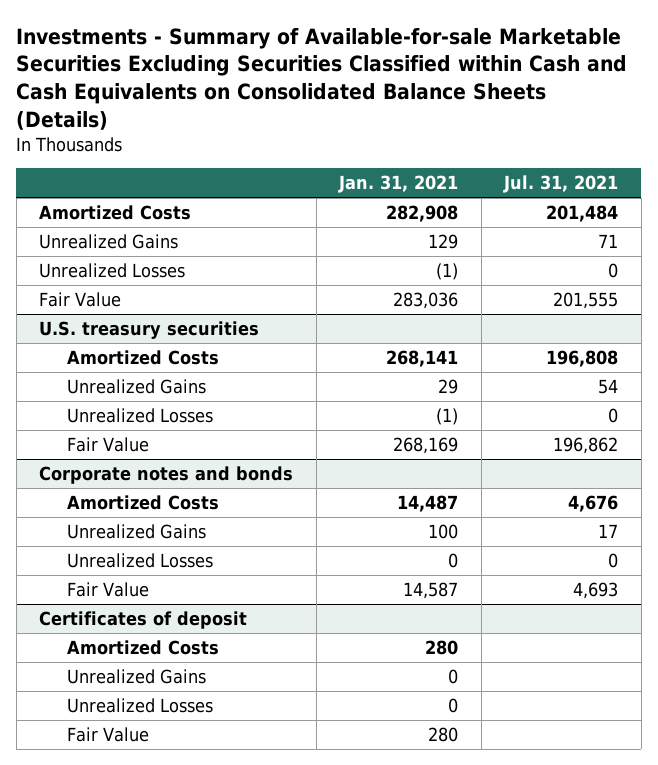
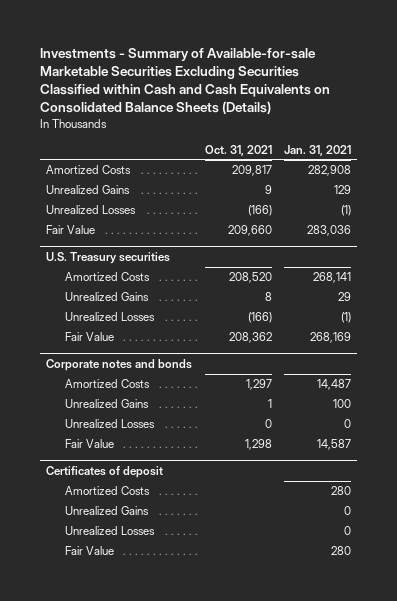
[503,175,619,194] Jul. 31, 2021 -> none
none -> [204,144,272,156] Oct. 31, 2021
[39,321,260,340] U.S. treasury securities -> [46,252,171,265] U.S. Treasury securities

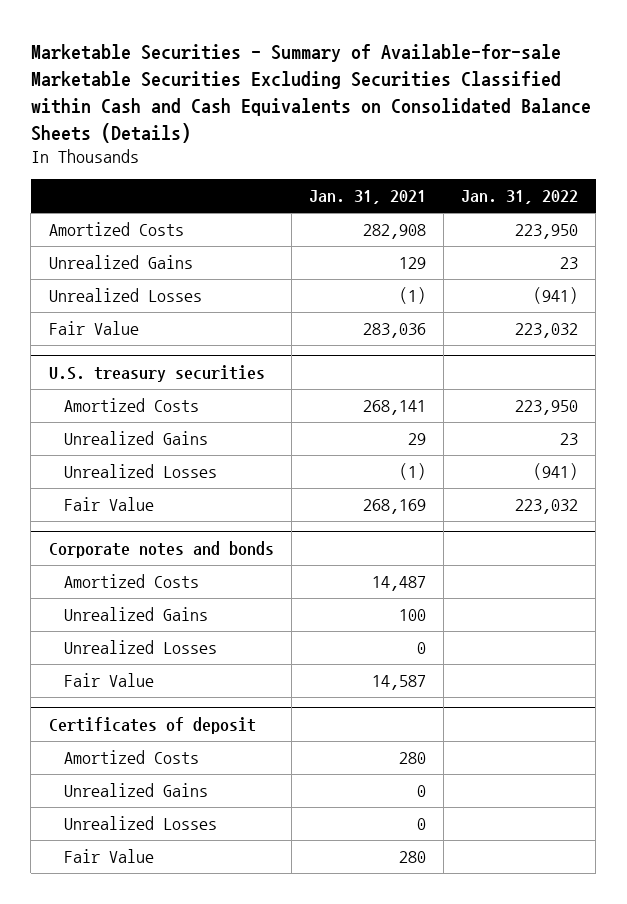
[39,47,330,115] Investments - Summary of Available-for-sale Marketable Securities Excluding Securities Classified within Cash and Cash Equivalents on Consolidated Balance Sheets (Details) -> [30,43,591,143] Marketable Securities - Summary of Available-for-sale Marketable Securities Excluding Securities Classified within Cash and Cash Equivalents on Consolidated Balance Sheets (Details)
[204,144,272,156] Oct. 31, 2021 -> none
none -> [460,190,578,205] Jan. 31, 2022
[46,252,171,265] U.S. Treasury securities -> [48,365,265,383] U.S. treasury securities

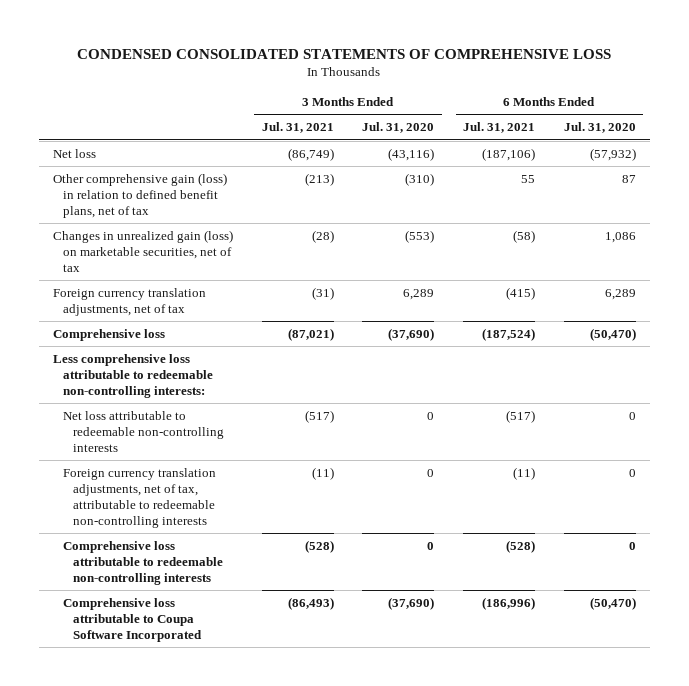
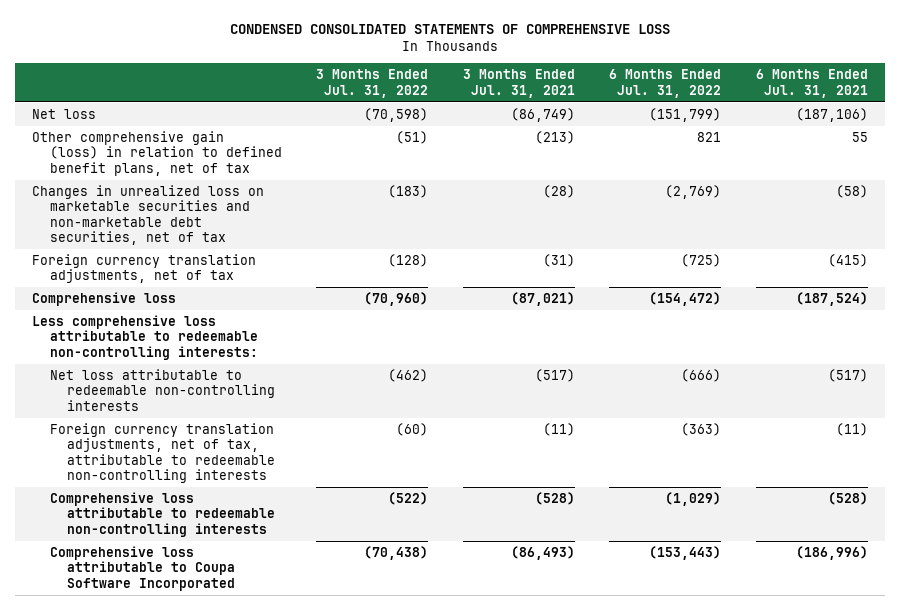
[362,122,435,134] Jul. 31, 2020 -> none
[563,122,636,134] Jul. 31, 2020 -> none
none -> [316,69,429,98] 3 Months Ended Jul. 31, 2022
none -> [609,69,722,98] 6 Months Ended Jul. 31, 2022
[52,229,233,272] Changes in unrealized gain (loss) on marketable securities, net of tax -> [32,184,265,246] Changes in unrealized loss on marketable securities and non-marketable debt securities, net of tax

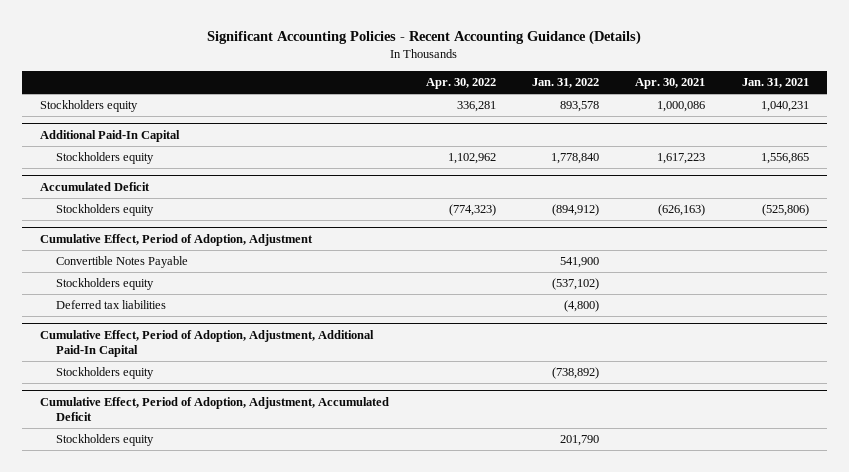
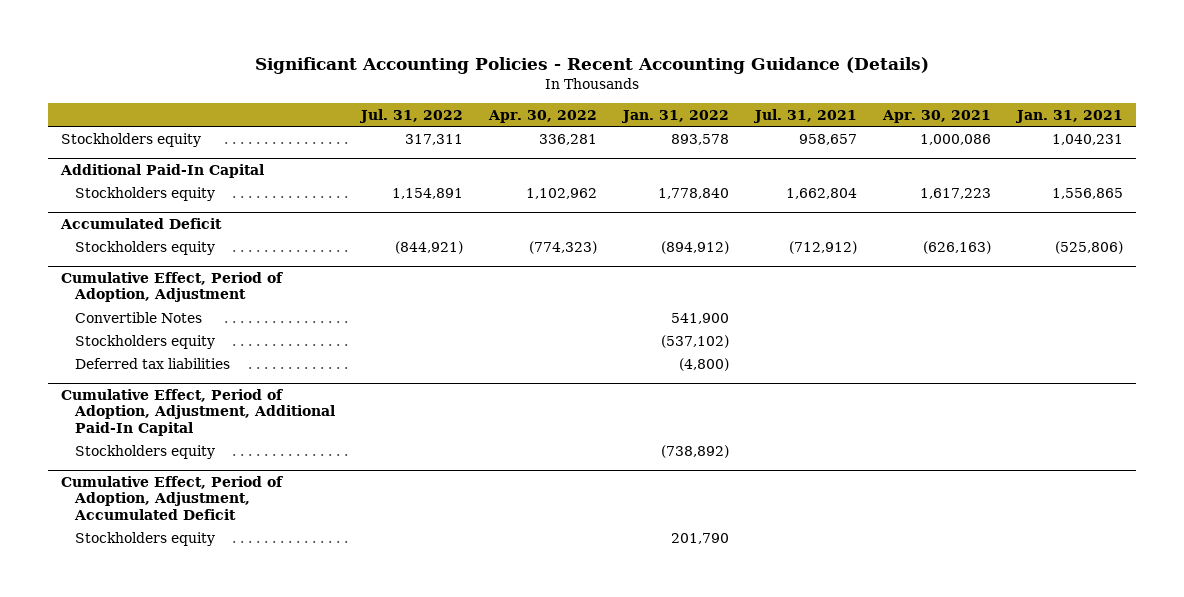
none -> [358,108,463,123] Jul. 31, 2022
none -> [752,108,857,123] Jul. 31, 2021
[55,256,188,269] Convertible Notes Payable -> [74,311,202,323] Convertible Notes

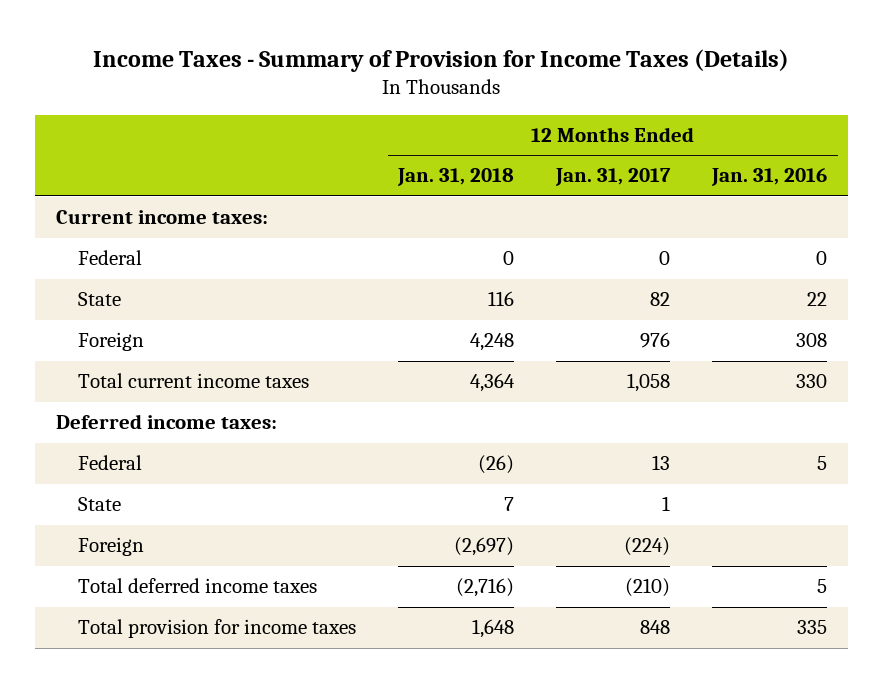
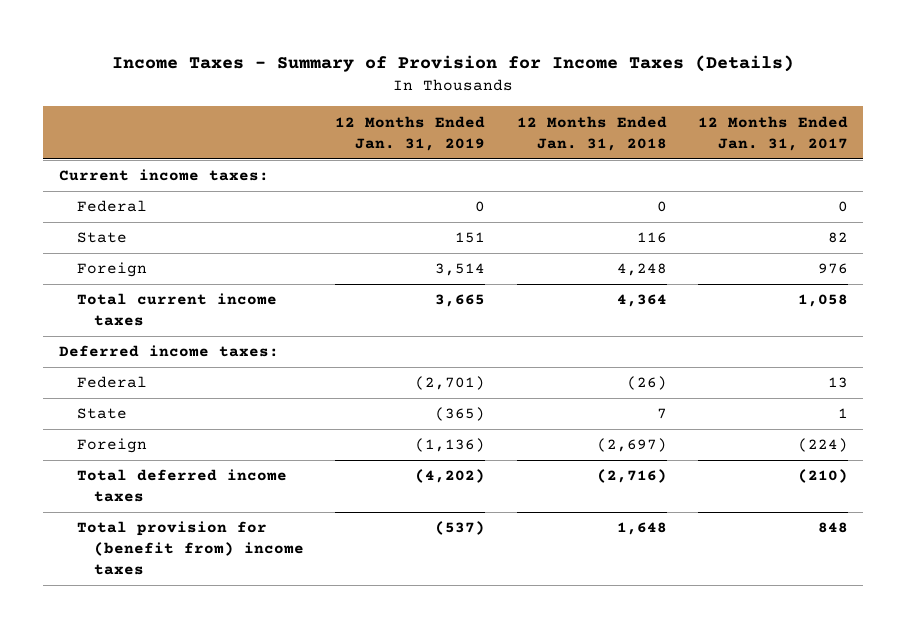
[711,168,828,187] Jan. 31, 2016 -> none
none -> [335,115,486,151] 12 Months Ended Jan. 31, 2019
[78,619,357,639] Total provision for income taxes -> [76,521,305,576] Total provision for (benefit from) income taxes

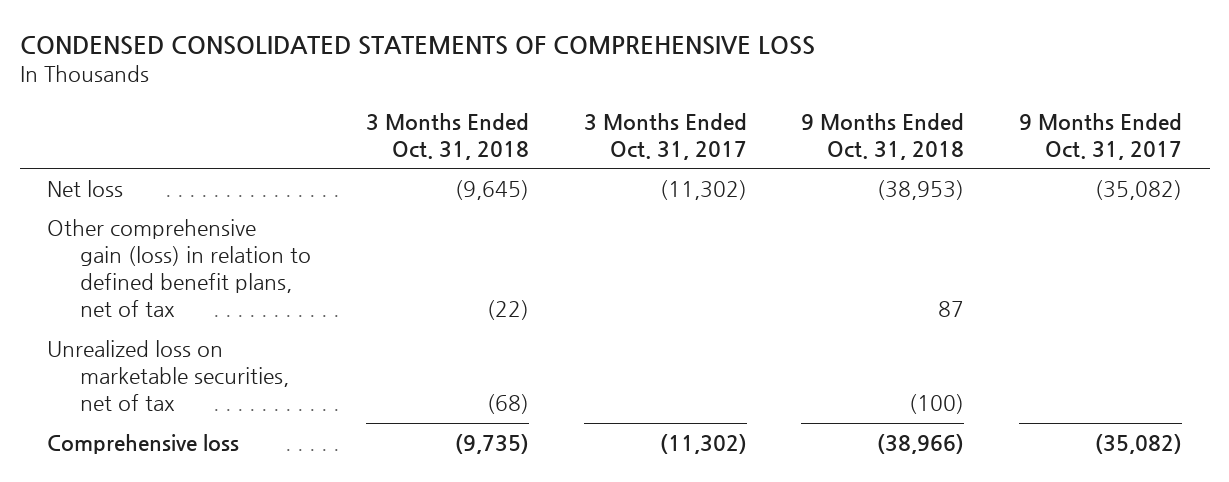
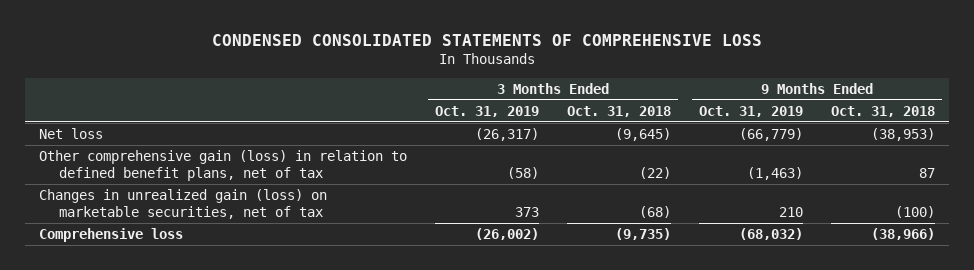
[583,112,747,160] 3 Months Ended Oct. 31, 2017 -> none
[1019,112,1183,160] 9 Months Ended Oct. 31, 2017 -> none
none -> [435,105,540,117] Oct. 31, 2019
none -> [699,105,804,117] Oct. 31, 2019
[47,340,290,412] Unrealized loss on marketable securities, net of tax -> [38,188,327,220] Changes in unrealized gain (loss) on marketable securities, net of tax

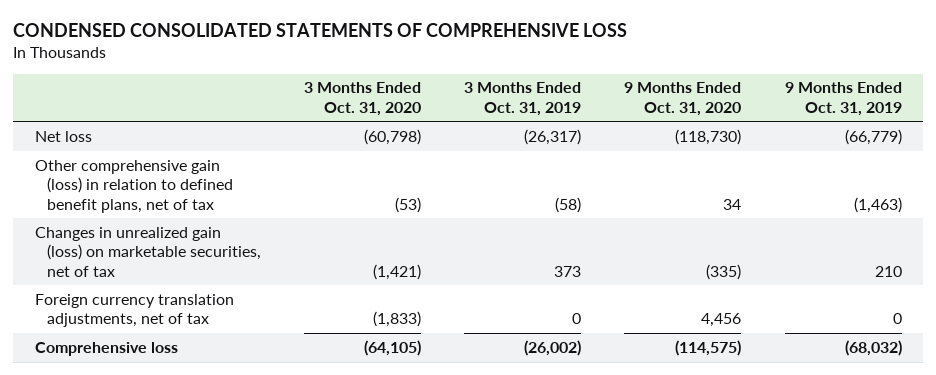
[567,105,672,117] Oct. 31, 2018 -> none
[831,105,936,117] Oct. 31, 2018 -> none
none -> [303,82,421,116] 3 Months Ended Oct. 31, 2020
none -> [624,82,742,116] 9 Months Ended Oct. 31, 2020
none -> [34,293,234,328] Foreign currency translation adjustments, net of tax

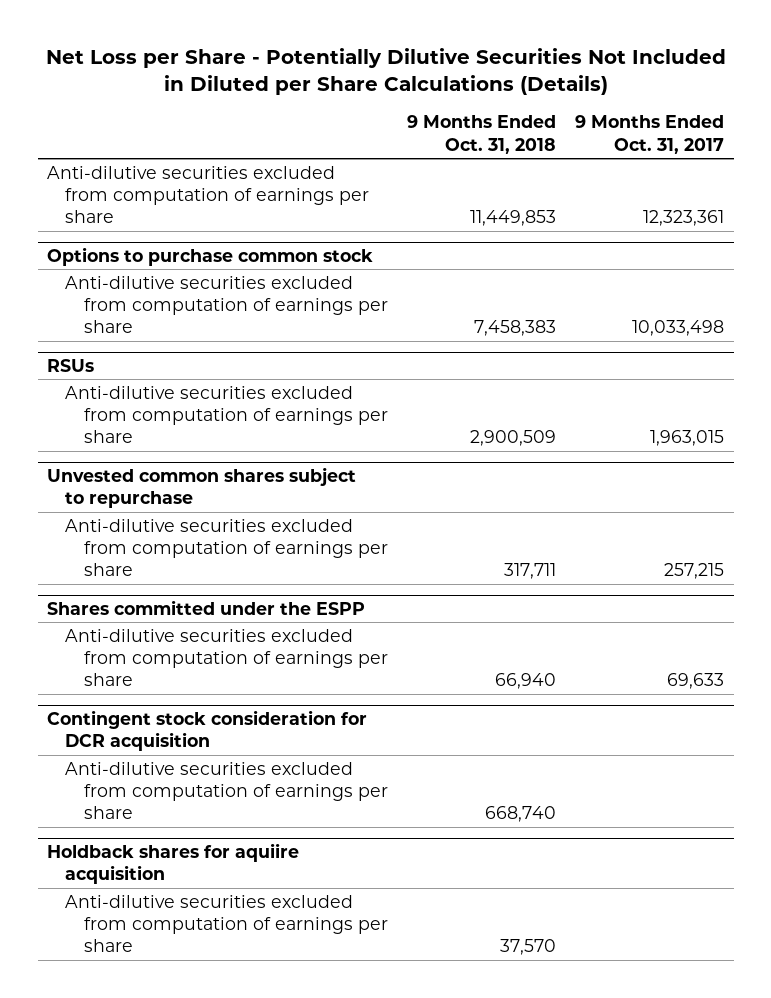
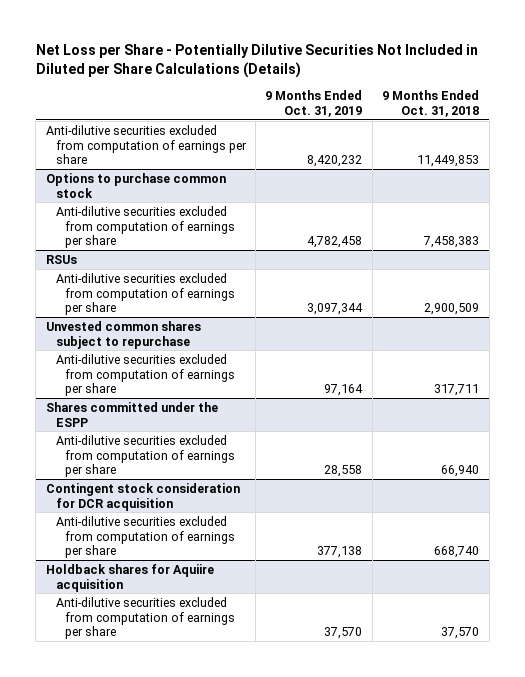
[575,115,725,154] 9 Months Ended Oct. 31, 2017 -> none
none -> [265,90,363,117] 9 Months Ended Oct. 31, 2019
[47,842,300,885] Holdback shares for aquiire acquisition -> [45,563,214,592] Holdback shares for Aquiire acquisition

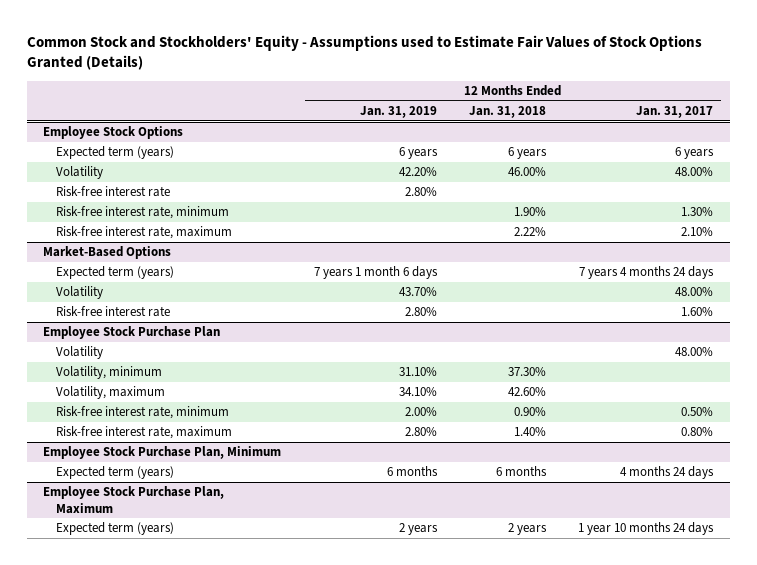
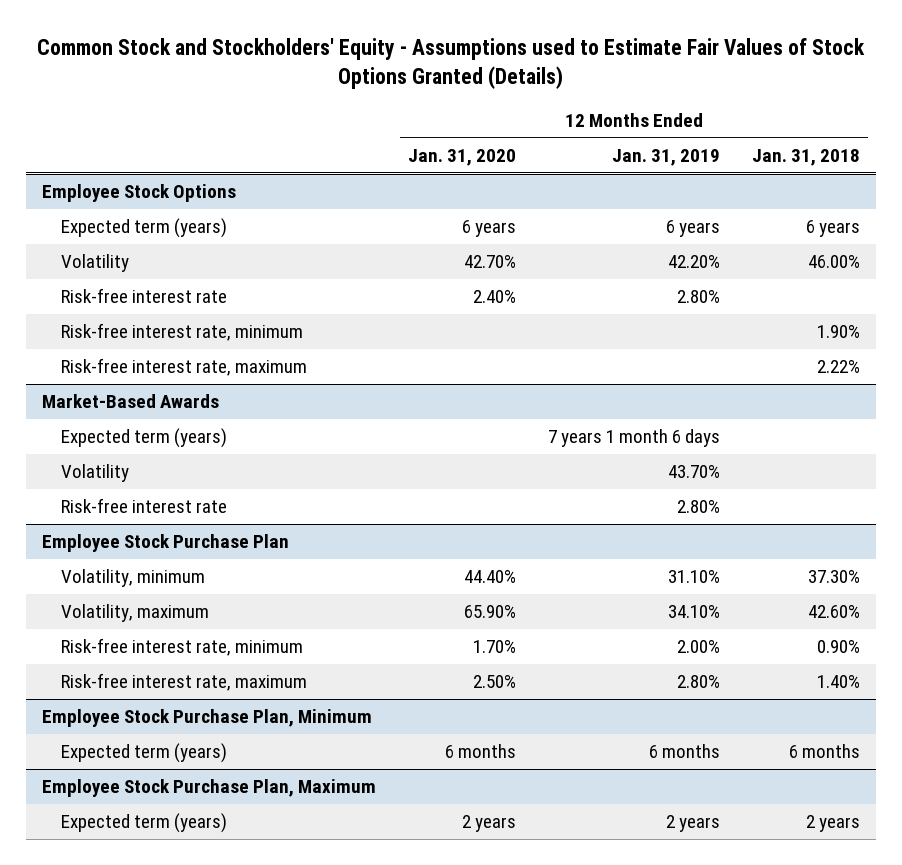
[636,106,714,119] Jan. 31, 2017 -> none
none -> [407,148,516,166] Jan. 31, 2020
[43,246,172,260] Market-Based Options -> [41,394,219,409] Market-Based Awards
[55,346,103,360] Volatility -> none

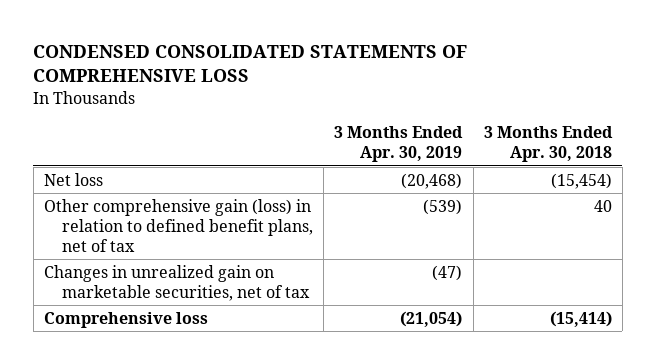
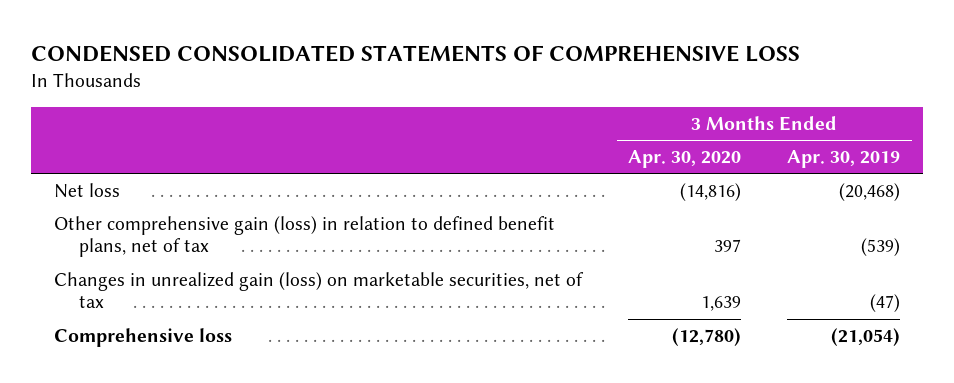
[483,126,613,163] 3 Months Ended Apr. 30, 2018 -> none
none -> [628,149,742,168] Apr. 30, 2020
[43,264,311,301] Changes in unrealized gain on marketable securities, net of tax -> [54,271,585,309] Changes in unrealized gain (loss) on marketable securities, net of tax

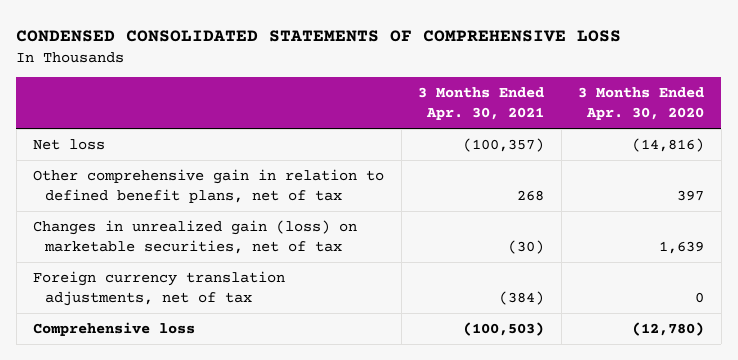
[787,149,901,168] Apr. 30, 2019 -> none
none -> [418,87,545,121] 3 Months Ended Apr. 30, 2021
[54,215,556,258] Other comprehensive gain (loss) in relation to defined benefit plans, net of tax -> [33,169,385,204] Other comprehensive gain in relation to defined benefit plans, net of tax
none -> [33,271,286,307] Foreign currency translation adjustments, net of tax

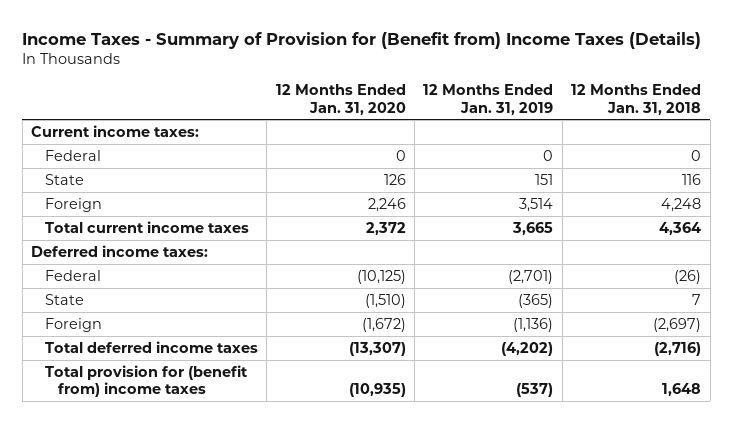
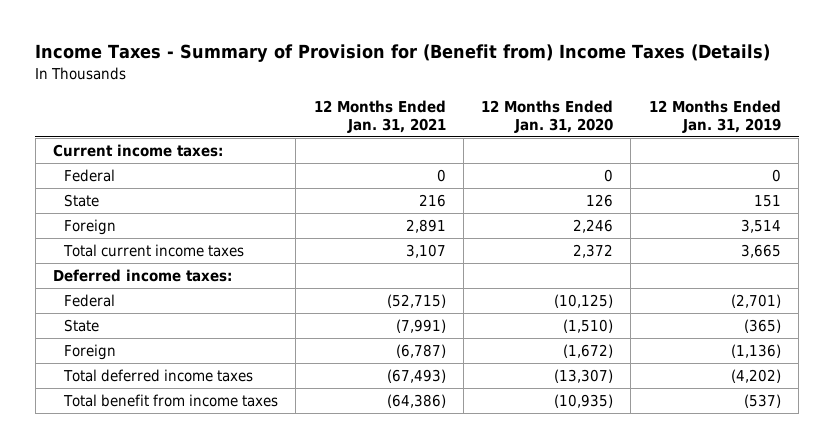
[571,84,702,115] 12 Months Ended Jan. 31, 2018 -> none
none -> [313,99,446,133] 12 Months Ended Jan. 31, 2021
[44,364,248,398] Total provision for (benefit from) income taxes -> [63,394,279,408] Total benefit from income taxes

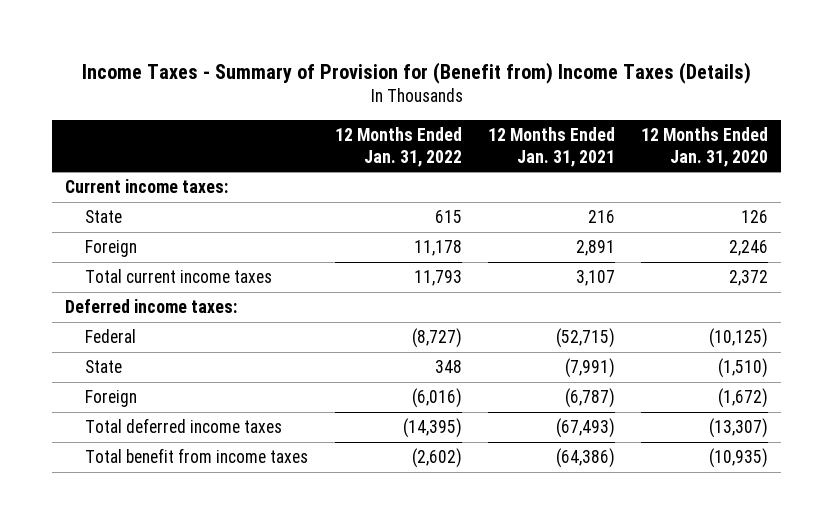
[648,99,781,133] 12 Months Ended Jan. 31, 2019 -> none
none -> [334,126,462,167] 12 Months Ended Jan. 31, 2022
[64,169,116,183] Federal -> none

